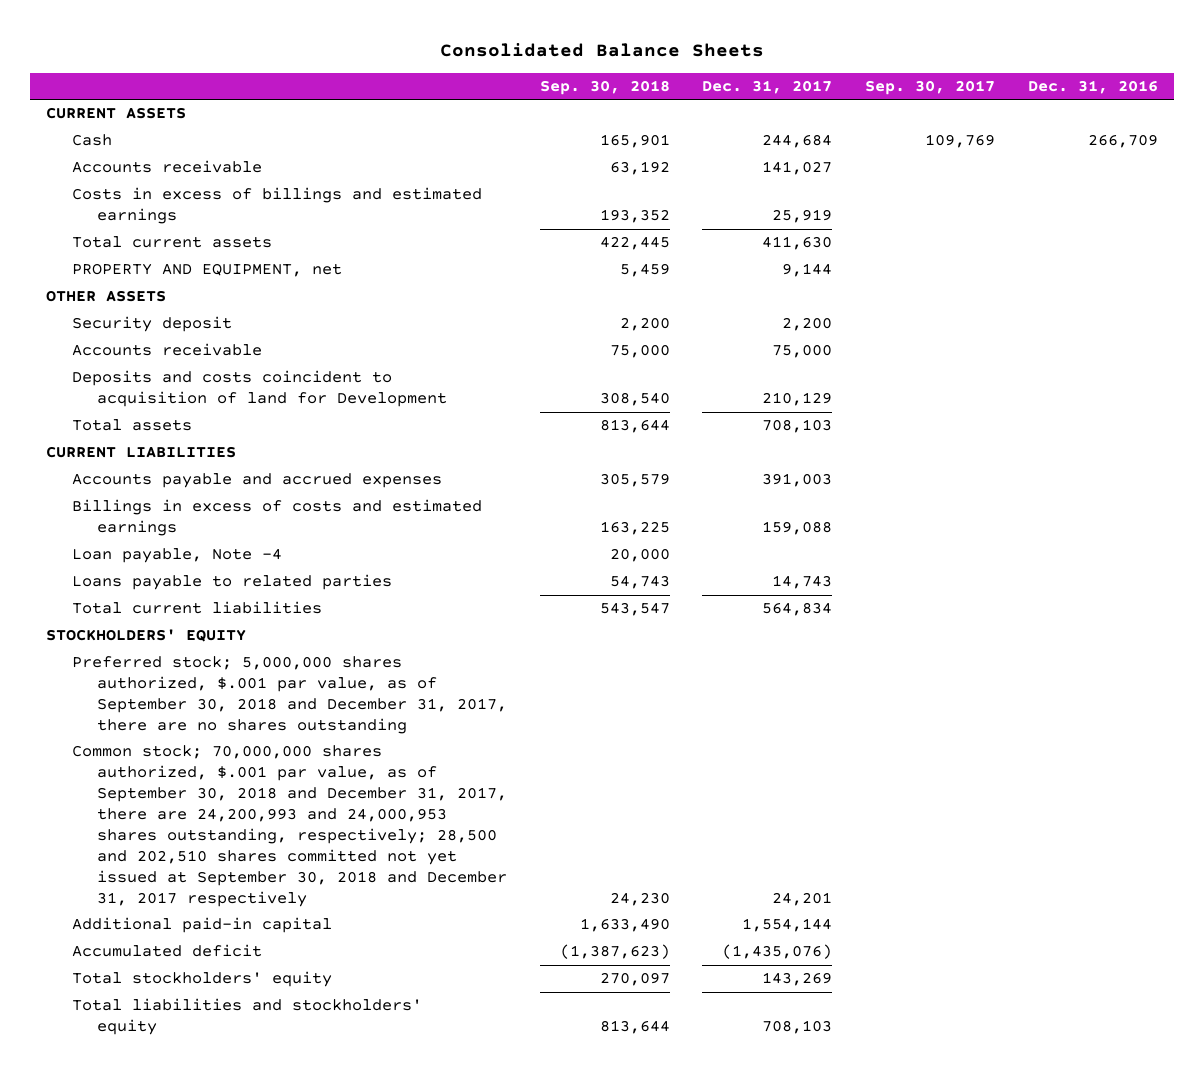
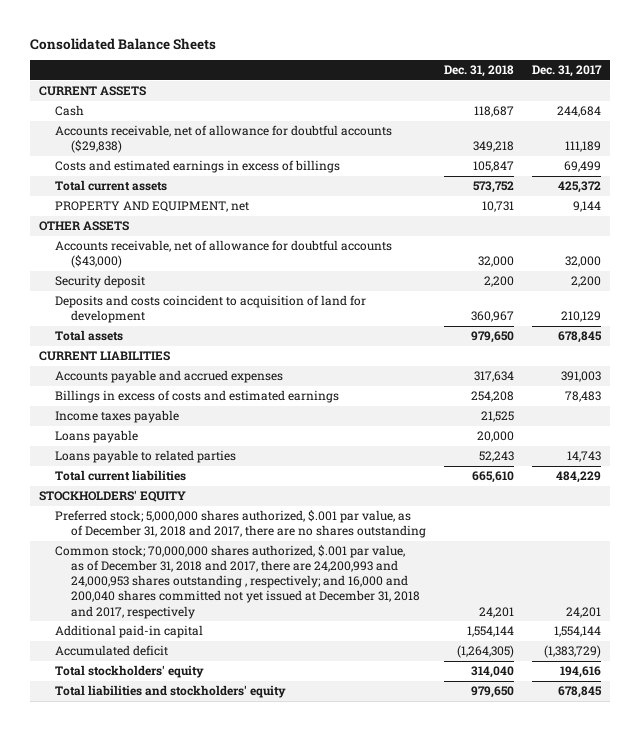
[539,80,670,96] Sep. 30, 2018 -> none
[865,80,996,96] Sep. 30, 2017 -> none
[1027,80,1158,95] Dec. 31, 2016 -> none
none -> [444,65,515,78] Dec. 31, 2018
[71,160,262,174] Accounts receivable -> [55,124,393,154] Accounts receivable, net of allowance for doubtful accounts ($29,838)
[762,161,833,176] 141,027 -> [565,141,602,153] 111,189
[71,187,482,225] Costs in excess of billings and estimated earnings -> [55,159,341,173] Costs and estimated earnings in excess of billings
[772,209,833,224] 25,919 -> [564,160,602,172] 69,499
[762,236,833,251] 411,630 -> [558,180,602,193] 425,372
none -> [55,239,393,269] Accounts receivable, net of allowance for doubtful accounts ($43,000)
[71,343,262,357] Accounts receivable -> none
[71,370,448,408] Deposits and costs coincident to acquisition of land for Development -> [55,294,367,324] Deposits and costs coincident to acquisition of land for development
[762,419,833,434] 708,103 -> [558,330,603,343] 678,845
[762,521,833,536] 159,088 -> [565,390,602,402] 78,483
none -> [55,409,180,423] Income taxes payable
[71,548,282,564] Loan payable, Note -4 -> [55,429,139,443] Loans payable
[762,602,833,617] 564,834 -> [556,470,602,483] 484,229
[71,656,508,735] Preferred stock; 5,000,000 shares authorized, $.001 par value, as of September 30, 2018 and December 31, 2017, there are no shares outstanding -> [55,509,427,539] Preferred stock; 5,000,000 shares authorized, $.001 par value, as of December 31, 2018 and 2017, there are no shares outstanding
[71,745,508,907] Common stock; 70,000,000 shares authorized, $.001 par value, as of September 30, 2018 and December 31, 2017, there are 24,200,993 and 24,000,953 shares outstanding, respectively; 28,500 and 202,510 shares committed not yet issued at September 30, 2018 and December 31, 2017 respectively -> [55,544,421,619] Common stock; 70,000,000 shares authorized, $.001 par value, as of December 31, 2018 and 2017, there are 24,200,993 and 24,000,953 shares outstanding , respectively; and 16,000 and 200,040 shares committed not yet issued at December 31, 2018 and 2017, respectively
[722,944,833,960] (1,435,076) -> [544,644,602,658] (1,383,729)
[762,972,833,987] 143,269 -> [560,665,602,678] 194,616
[762,1020,833,1035] 708,103 -> [558,685,603,698] 678,845

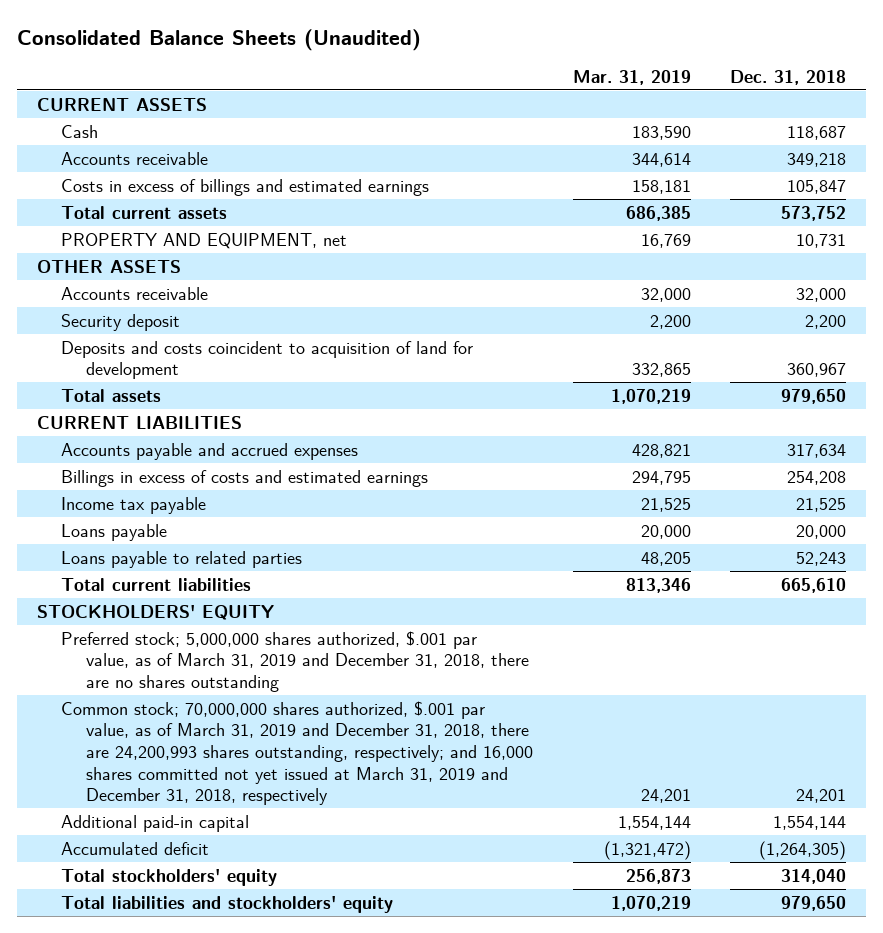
[30,37,217,50] Consolidated Balance Sheets -> [17,28,422,51] Consolidated Balance Sheets (Unaudited)
[532,65,603,78] Dec. 31, 2017 -> none
none -> [572,69,691,85] Mar. 31, 2019
[55,124,393,154] Accounts receivable, net of allowance for doubtful accounts ($29,838) -> [61,151,209,165] Accounts receivable
[55,159,341,173] Costs and estimated earnings in excess of billings -> [61,178,430,196] Costs in excess of billings and estimated earnings
[55,239,393,269] Accounts receivable, net of allowance for doubtful accounts ($43,000) -> [61,286,209,300] Accounts receivable
[55,409,180,423] Income taxes payable -> [61,496,207,514] Income tax payable
[55,509,427,539] Preferred stock; 5,000,000 shares authorized, $.001 par value, as of December 31, 2018 and 2017, there are no shares outstanding -> [61,630,530,692] Preferred stock; 5,000,000 shares authorized, $.001 par value, as of March 31, 2019 and December 31, 2018, there are no shares outstanding
[55,544,421,619] Common stock; 70,000,000 shares authorized, $.001 par value, as of December 31, 2018 and 2017, there are 24,200,993 and 24,000,953 shares outstanding , respectively; and 16,000 and 200,040 shares committed not yet issued at December 31, 2018 and 2017, respectively -> [61,700,534,806] Common stock; 70,000,000 shares authorized, $.001 par value, as of March 31, 2019 and December 31, 2018, there are 24,200,993 shares outstanding, respectively; and 16,000 shares committed not yet issued at March 31, 2019 and December 31, 2018, respectively

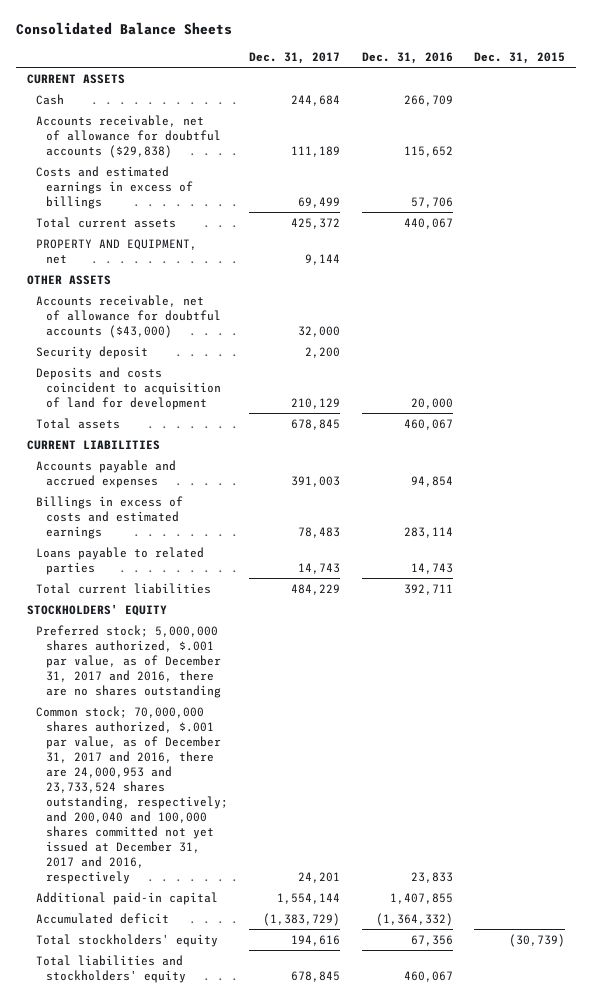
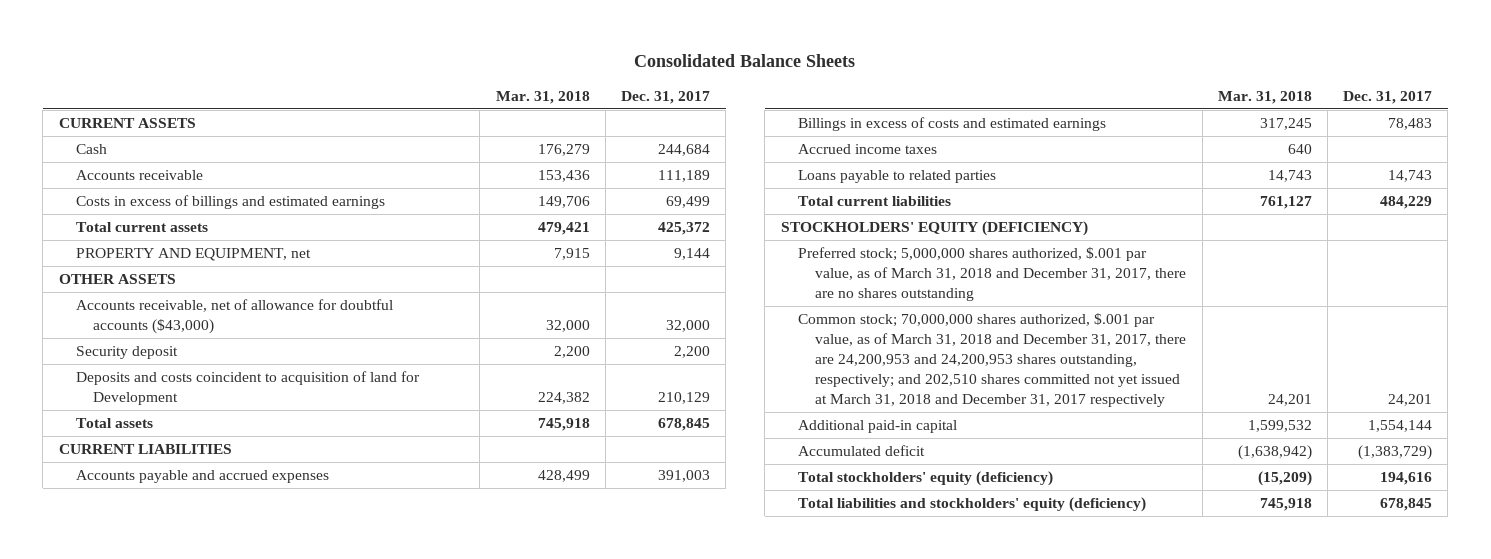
[361,52,453,65] Dec. 31, 2016 -> none
[474,52,566,65] Dec. 31, 2015 -> none
none -> [495,90,590,104] Mar. 31, 2018
[36,114,221,158] Accounts receivable, net of allowance for doubtful accounts ($29,838) -> [75,170,203,181] Accounts receivable
[36,165,193,209] Costs and estimated earnings in excess of billings -> [75,195,385,210] Costs in excess of billings and estimated earnings
[36,366,221,410] Deposits and costs coincident to acquisition of land for development -> [75,371,420,406] Deposits and costs coincident to acquisition of land for Development
none -> [798,144,938,155] Accrued income taxes
[26,603,167,616] STOCKHOLDERS' EQUITY -> [780,221,1088,237] STOCKHOLDERS' EQUITY (DEFICIENCY)
[36,624,221,698] Preferred stock; 5,000,000 shares authorized, $.001 par value, as of December 31, 2017 and 2016, there are no shares outstanding -> [798,247,1187,302] Preferred stock; 5,000,000 shares authorized, $.001 par value, as of March 31, 2018 and December 31, 2017, there are no shares outstanding
[36,705,228,885] Common stock; 70,000,000 shares authorized, $.001 par value, as of December 31, 2017 and 2016, there are 24,000,953 and 23,733,524 shares outstanding, respectively; and 200,040 and 100,000 shares committed not yet issued at December 31, 2017 and 2016, respectively -> [798,313,1187,408] Common stock; 70,000,000 shares authorized, $.001 par value, as of March 31, 2018 and December 31, 2017, there are 24,200,953 and 24,200,953 shares outstanding, respectively; and 202,510 shares committed not yet issued at March 31, 2018 and December 31, 2017 respectively
[36,933,219,947] Total stockholders' equity -> [798,471,1054,487] Total stockholders' equity (deficiency)
[36,954,186,983] Total liabilities and stockholders' equity -> [798,497,1147,513] Total liabilities and stockholders' equity (deficiency)

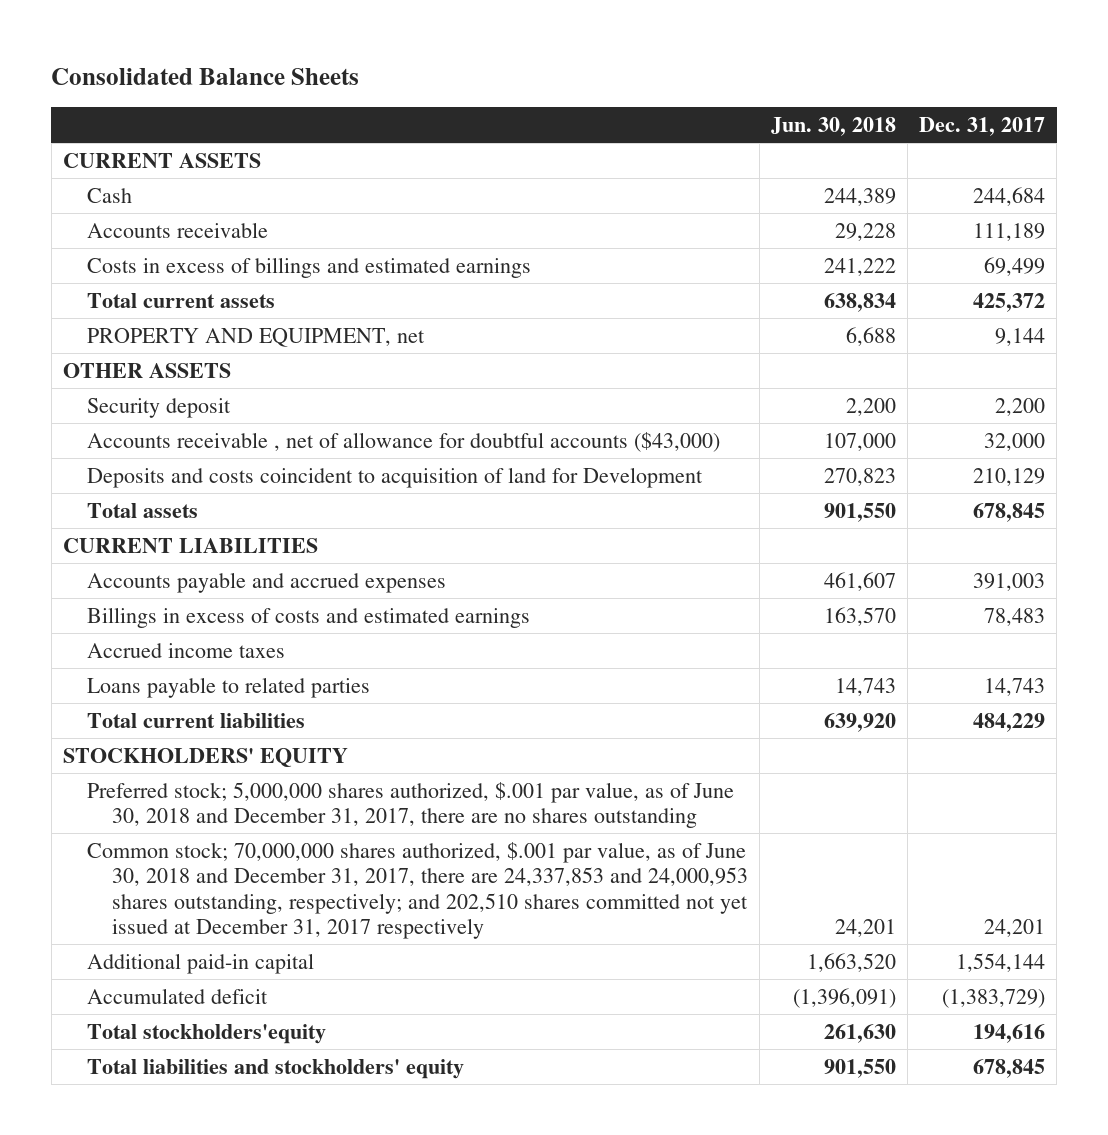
[495,90,590,104] Mar. 31, 2018 -> none
none -> [771,116,897,136] Jun. 30, 2018
[75,299,393,335] Accounts receivable, net of allowance for doubtful accounts ($43,000) -> none
none -> [87,431,721,452] Accounts receivable , net of allowance for doubtful accounts ($43,000)
[780,221,1088,237] STOCKHOLDERS' EQUITY (DEFICIENCY) -> [62,747,348,767] STOCKHOLDERS' EQUITY
[798,247,1187,302] Preferred stock; 5,000,000 shares authorized, $.001 par value, as of March 31, 2018 and December 31, 2017, there are no shares outstanding -> [87,781,735,829] Preferred stock; 5,000,000 shares authorized, $.001 par value, as of June 30, 2018 and December 31, 2017, there are no shares outstanding
[798,313,1187,408] Common stock; 70,000,000 shares authorized, $.001 par value, as of March 31, 2018 and December 31, 2017, there are 24,200,953 and 24,200,953 shares outstanding, respectively; and 202,510 shares committed not yet issued at March 31, 2018 and December 31, 2017 respectively -> [87,841,749,939] Common stock; 70,000,000 shares authorized, $.001 par value, as of June 30, 2018 and December 31, 2017, there are 24,337,853 and 24,000,953 shares outstanding, respectively; and 202,510 shares committed not yet issued at December 31, 2017 respectively
[798,471,1054,487] Total stockholders' equity (deficiency) -> [87,1023,327,1044] Total stockholders'equity
[798,497,1147,513] Total liabilities and stockholders' equity (deficiency) -> [87,1058,465,1079] Total liabilities and stockholders' equity

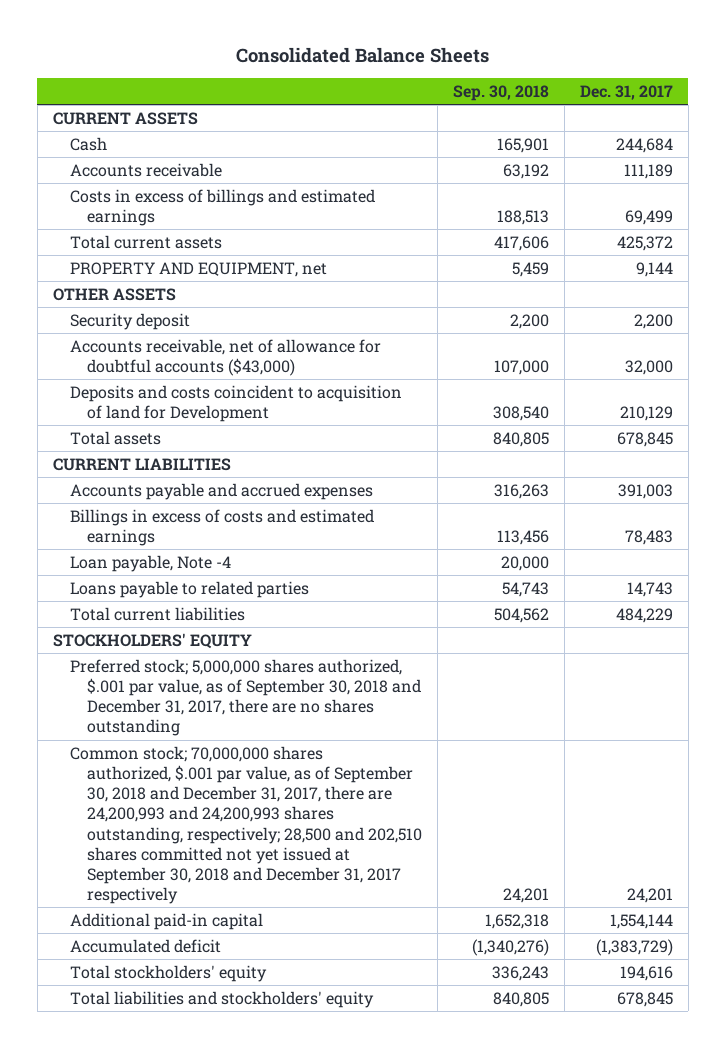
[771,116,897,136] Jun. 30, 2018 -> none
none -> [452,85,549,102] Sep. 30, 2018
[87,431,721,452] Accounts receivable , net of allowance for doubtful accounts ($43,000) -> [69,338,381,377] Accounts receivable, net of allowance for doubtful accounts ($43,000)
[87,642,286,658] Accrued income taxes -> none
none -> [69,554,231,572] Loan payable, Note -4
[87,781,735,829] Preferred stock; 5,000,000 shares authorized, $.001 par value, as of June 30, 2018 and December 31, 2017, there are no shares outstanding -> [69,658,421,737] Preferred stock; 5,000,000 shares authorized, $.001 par value, as of September 30, 2018 and December 31, 2017, there are no shares outstanding
[87,841,749,939] Common stock; 70,000,000 shares authorized, $.001 par value, as of June 30, 2018 and December 31, 2017, there are 24,337,853 and 24,000,953 shares outstanding, respectively; and 202,510 shares committed not yet issued at December 31, 2017 respectively -> [69,745,422,904] Common stock; 70,000,000 shares authorized, $.001 par value, as of September 30, 2018 and December 31, 2017, there are 24,200,993 and 24,200,993 shares outstanding, respectively; 28,500 and 202,510 shares committed not yet issued at September 30, 2018 and December 31, 2017 respectively
[87,1023,327,1044] Total stockholders'equity -> [69,964,267,982] Total stockholders' equity

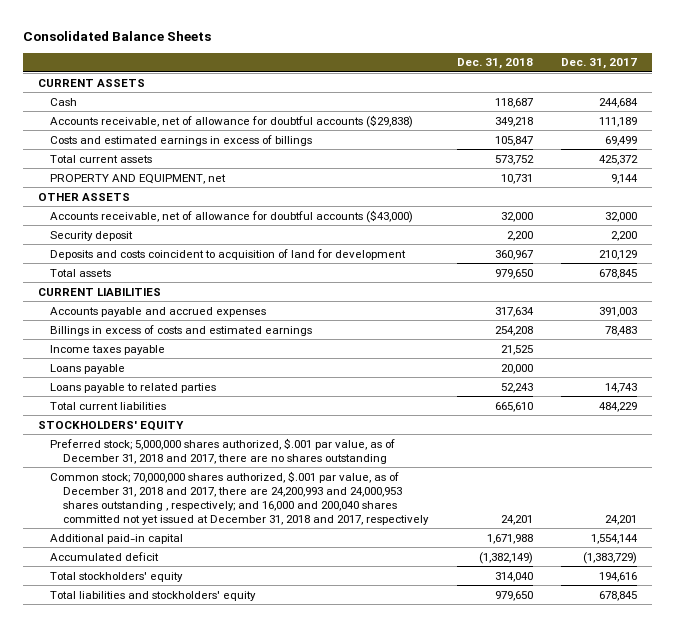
[452,85,549,102] Sep. 30, 2018 -> none
none -> [456,58,533,70] Dec. 31, 2018
[69,162,222,177] Accounts receivable -> [50,114,414,128] Accounts receivable, net of allowance for doubtful accounts ($29,838)
[69,188,375,227] Costs in excess of billings and estimated earnings -> [50,134,313,146] Costs and estimated earnings in excess of billings
[69,312,190,330] Security deposit -> [50,230,134,241] Security deposit
[69,384,402,423] Deposits and costs coincident to acquisition of land for Development -> [50,248,407,260] Deposits and costs coincident to acquisition of land for development
none -> [50,344,166,355] Income taxes payable
[69,554,231,572] Loan payable, Note -4 -> [50,363,126,374] Loans payable
[69,658,421,737] Preferred stock; 5,000,000 shares authorized, $.001 par value, as of September 30, 2018 and December 31, 2017, there are no shares outstanding -> [50,437,396,464] Preferred stock; 5,000,000 shares authorized, $.001 par value, as of December 31, 2018 and 2017, there are no shares outstanding
[69,745,422,904] Common stock; 70,000,000 shares authorized, $.001 par value, as of September 30, 2018 and December 31, 2017, there are 24,200,993 and 24,200,993 shares outstanding, respectively; 28,500 and 202,510 shares committed not yet issued at September 30, 2018 and December 31, 2017 respectively -> [50,470,429,526] Common stock; 70,000,000 shares authorized, $.001 par value, as of December 31, 2018 and 2017, there are 24,200,993 and 24,000,953 shares outstanding , respectively; and 16,000 and 200,040 shares committed not yet issued at December 31, 2018 and 2017, respectively

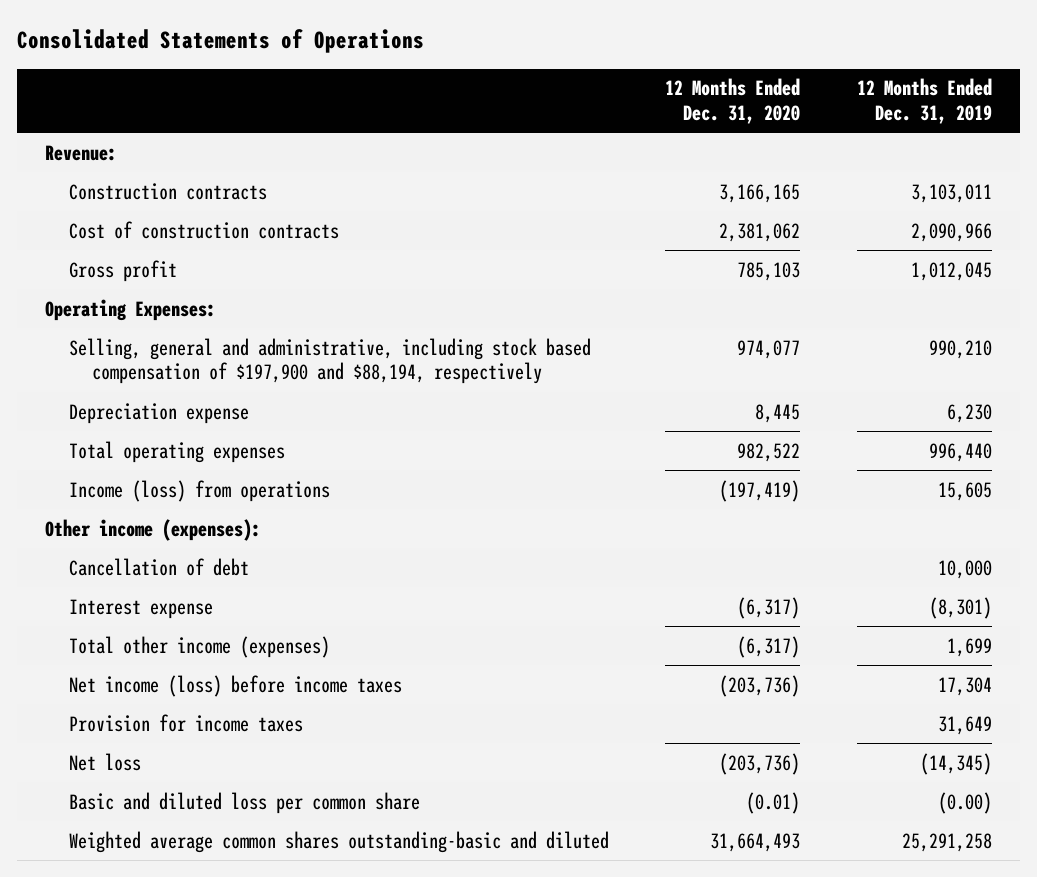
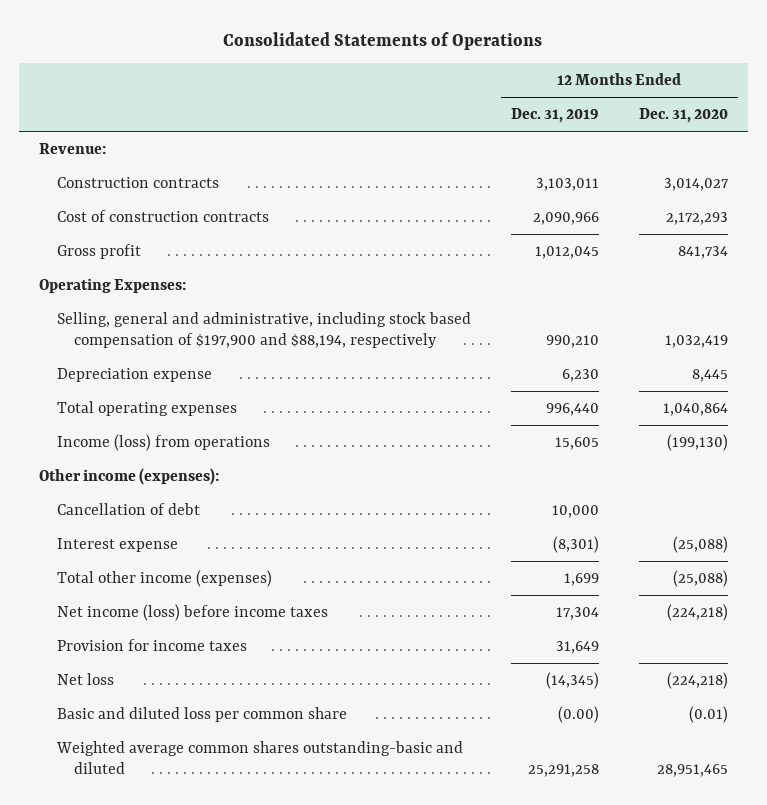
[719,183,801,203] 3,166,165 -> [663,178,729,192] 3,014,027
[719,222,801,242] 2,381,062 -> [665,212,728,226] 2,172,293
[737,261,801,281] 785,103 -> [677,246,728,260] 841,734
[737,339,801,359] 974,077 -> [664,335,728,349] 1,032,419
[737,442,801,462] 982,522 -> [662,403,728,417] 1,040,864
[719,479,801,502] (197,419) -> [666,434,728,452] (199,130)
[737,596,801,619] (6,317) -> [672,536,728,554] (25,088)
[737,635,801,658] (6,317) -> [672,570,728,588] (25,088)
[719,674,801,697] (203,736) -> [666,604,728,622] (224,218)
[719,752,801,775] (203,736) -> [666,672,728,690] (224,218)
[710,832,801,852] 31,664,493 -> [656,764,728,778] 28,951,465

